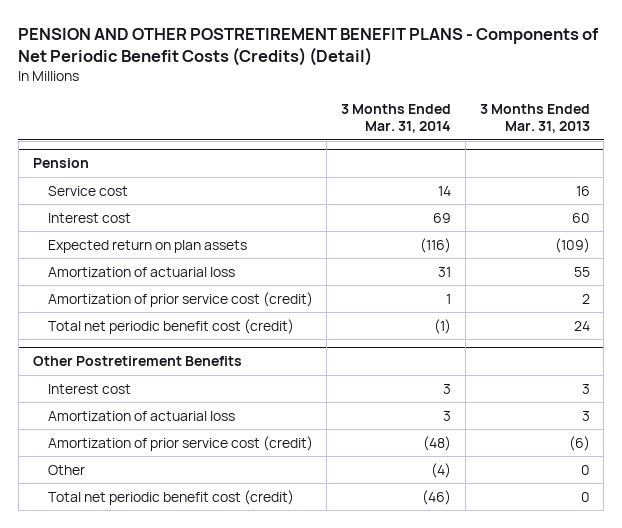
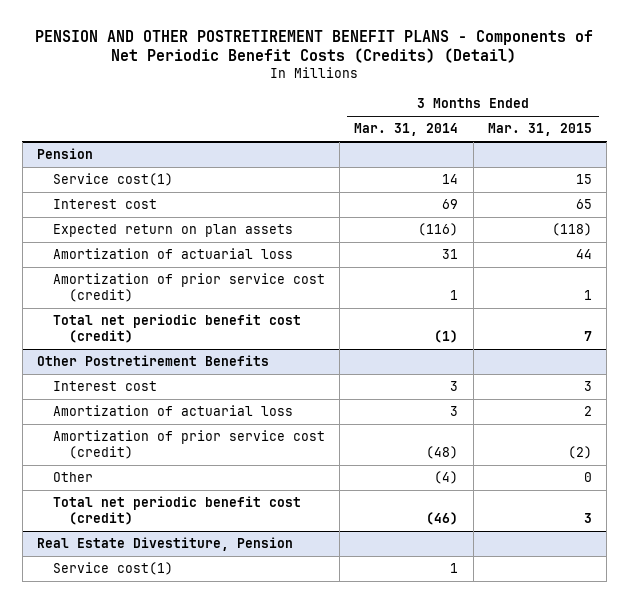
[479,104,590,134] 3 Months Ended Mar. 31, 2013 -> none
none -> [487,123,592,137] Mar. 31, 2015
[47,185,128,196] Service cost -> [52,173,173,187] Service cost(1)
none -> [36,537,293,552] Real Estate Divestiture, Pension
none -> [52,562,173,576] Service cost(1)

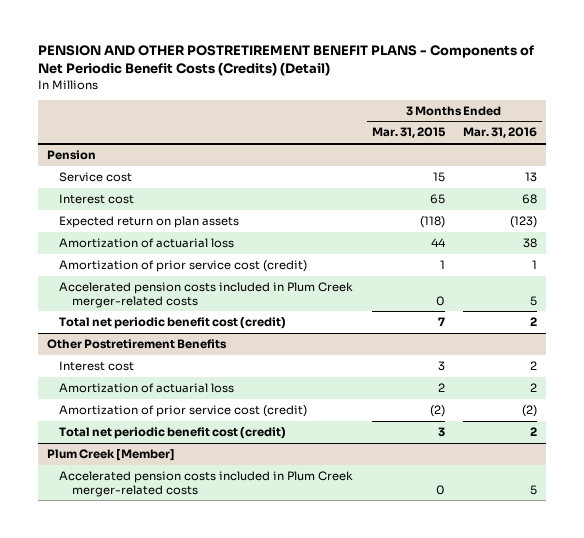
[354,123,459,137] Mar. 31, 2014 -> none
none -> [462,127,537,139] Mar. 31, 2016
[52,173,173,187] Service cost(1) -> [59,171,133,182] Service cost
none -> [59,281,354,308] Accelerated pension costs included in Plum Creek merger-related costs
[52,472,93,483] Other -> none
[36,537,293,552] Real Estate Divestiture, Pension -> none
[52,562,173,576] Service cost(1) -> none
none -> [46,448,175,461] Plum Creek [Member]
none -> [59,470,354,497] Accelerated pension costs included in Plum Creek merger-related costs

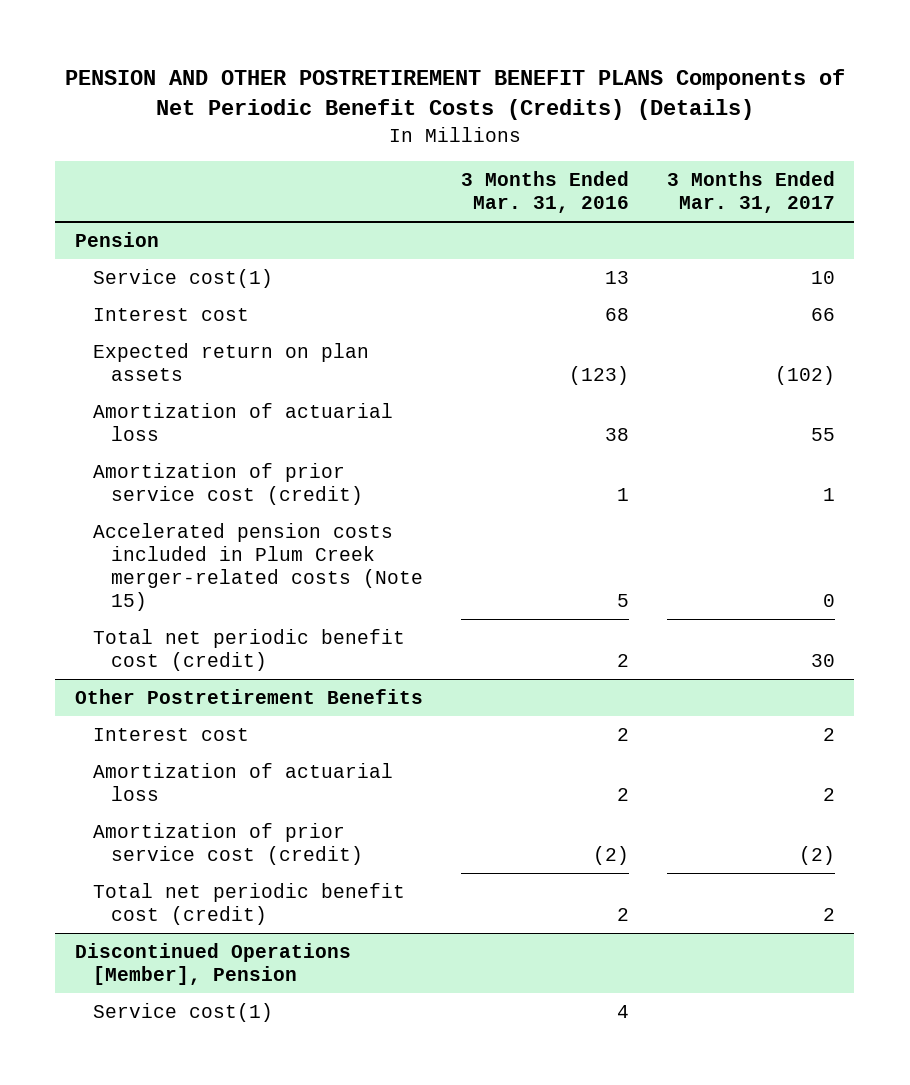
[37,45,534,77] PENSION AND OTHER POSTRETIREMENT BENEFIT PLANS - Components of Net Periodic Benefit Costs (Credits) (Detail) -> [64,69,845,121] PENSION AND OTHER POSTRETIREMENT BENEFIT PLANS Components of Net Periodic Benefit Costs (Credits) (Details)
[371,127,446,139] Mar. 31, 2015 -> none
none -> [667,170,836,213] 3 Months Ended Mar. 31, 2017
[59,171,133,182] Service cost -> [92,269,273,289] Service cost(1)
[59,281,354,308] Accelerated pension costs included in Plum Creek merger-related costs -> [92,523,423,612] Accelerated pension costs included in Plum Creek merger-related costs (Note 15)
[46,448,175,461] Plum Creek [Member] -> none
[59,470,354,497] Accelerated pension costs included in Plum Creek merger-related costs -> none
none -> [74,943,351,986] Discontinued Operations [Member], Pension
none -> [92,1003,273,1023] Service cost(1)

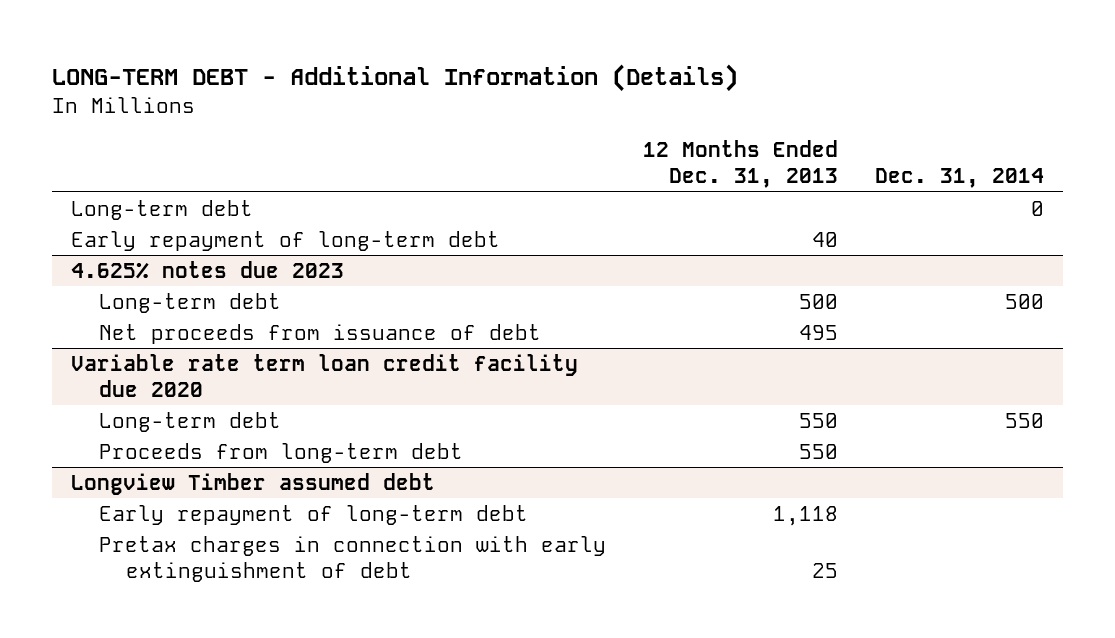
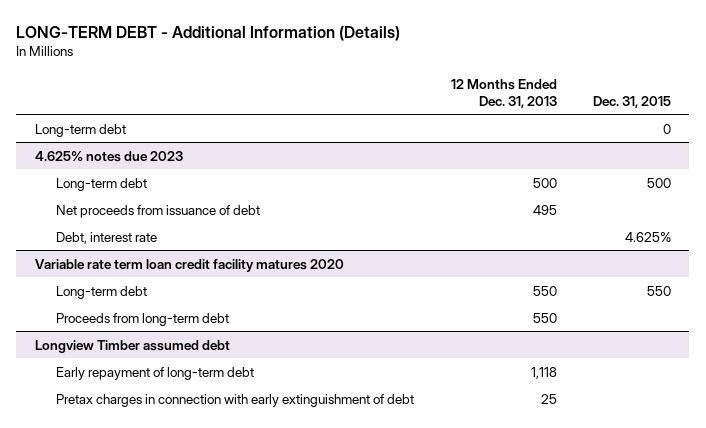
[875,168,1045,189] Dec. 31, 2014 -> none
none -> [593,95,672,108] Dec. 31, 2015
[71,231,501,252] Early repayment of long-term debt -> none
none -> [56,231,158,244] Debt, interest rate
[71,354,579,397] Variable rate term loan credit facility due 2020 -> [34,258,344,272] Variable rate term loan credit facility matures 2020

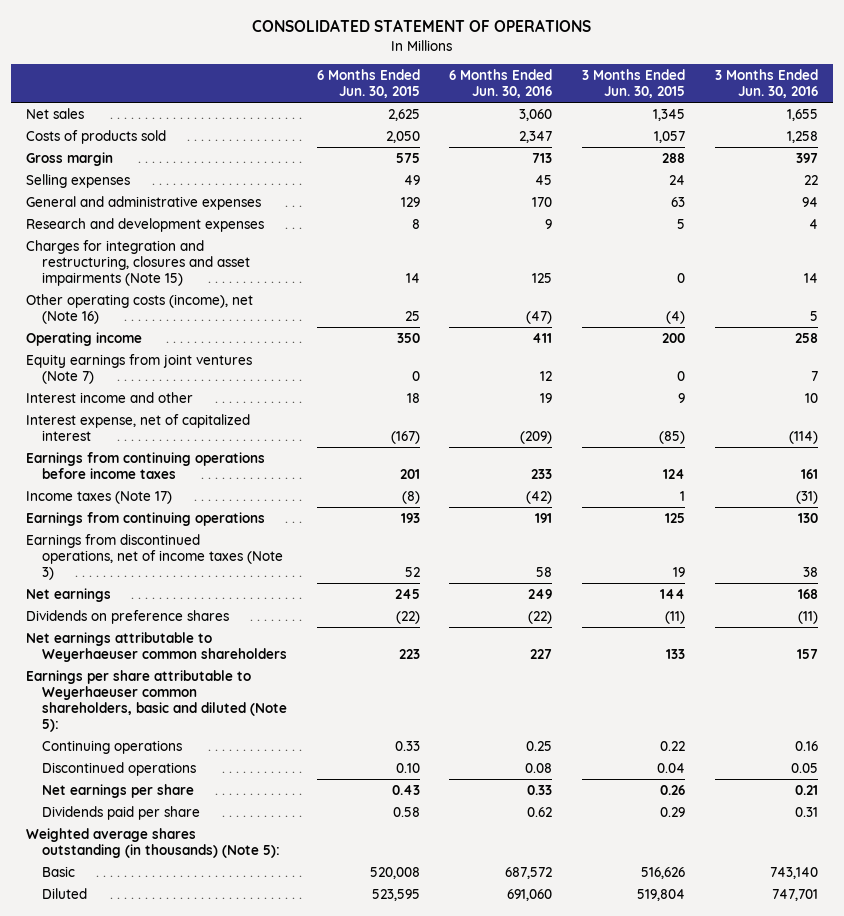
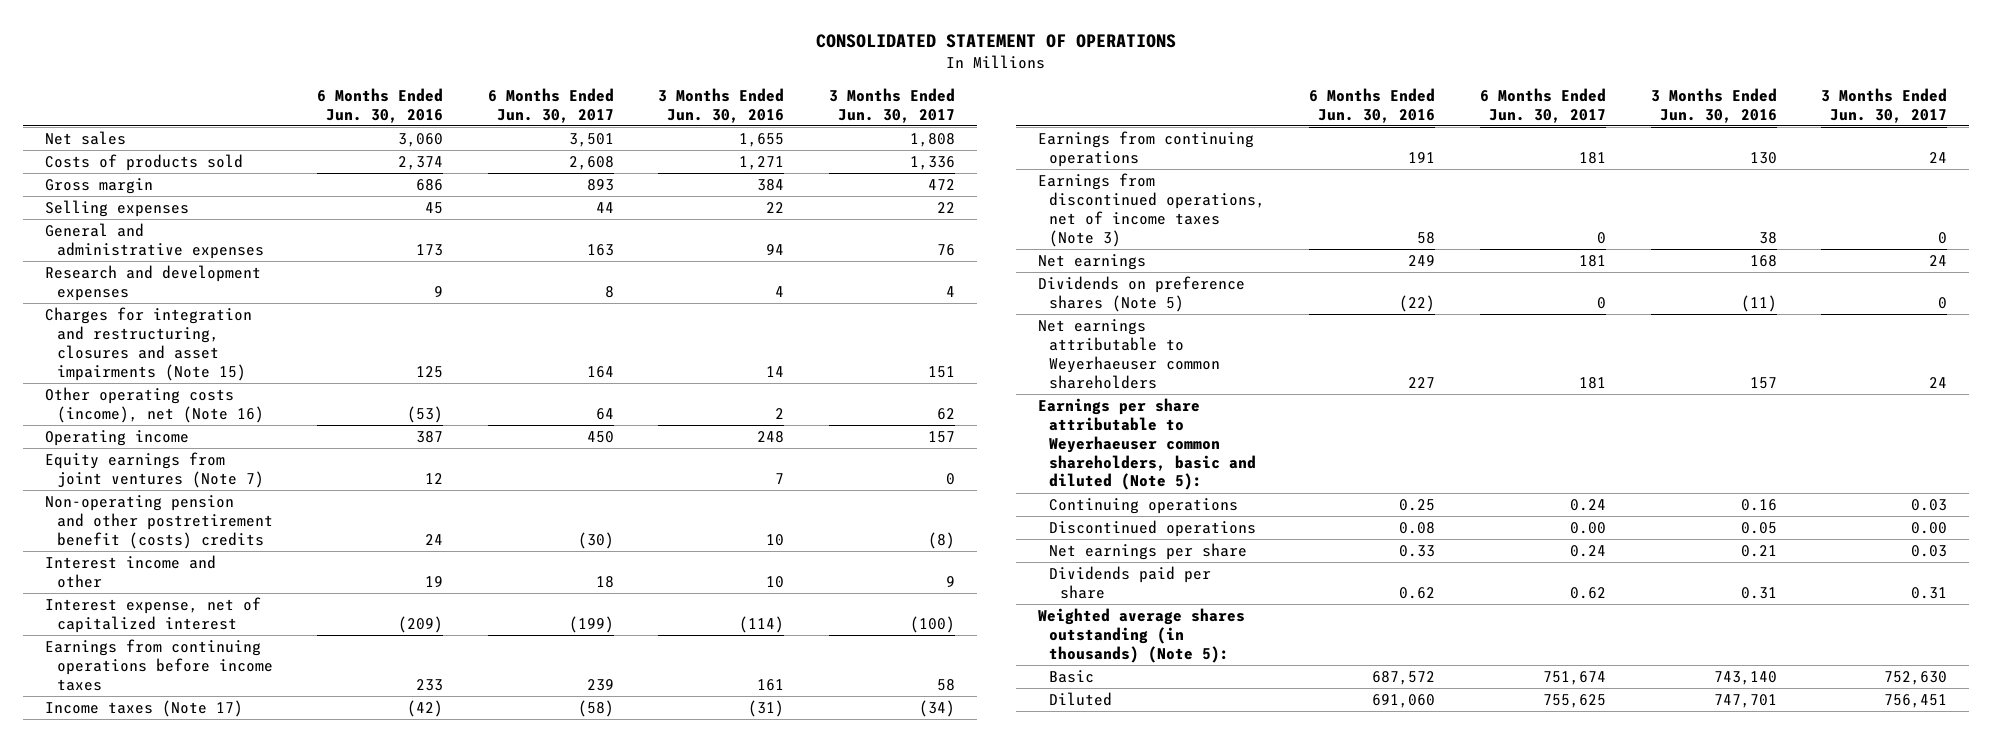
[316,69,420,99] 6 Months Ended Jun. 30, 2015 -> none
[582,69,686,99] 3 Months Ended Jun. 30, 2015 -> none
none -> [487,87,614,123] 6 Months Ended Jun. 30, 2017
none -> [828,87,955,123] 3 Months Ended Jun. 30, 2017
[519,130,553,143] 2,347 -> [398,156,444,171] 2,374
[787,130,819,143] 1,258 -> [739,156,785,171] 1,271
[532,152,553,163] 713 -> [416,179,444,192] 686
[796,152,819,163] 397 -> [757,179,785,192] 384
[532,196,553,207] 170 -> [416,243,444,256] 173
[526,310,553,324] (47) -> [407,405,444,423] (53)
[810,310,819,321] 5 -> [775,407,785,419] 2
[532,332,553,343] 411 -> [416,431,444,444] 387
[795,332,819,343] 258 -> [757,431,785,444] 248
none -> [45,495,273,549] Non-operating pension and other postretirement benefit (costs) credits
[26,609,230,624] Dividends on preference shares -> [1037,276,1245,312] Dividends on preference shares (Note 5)

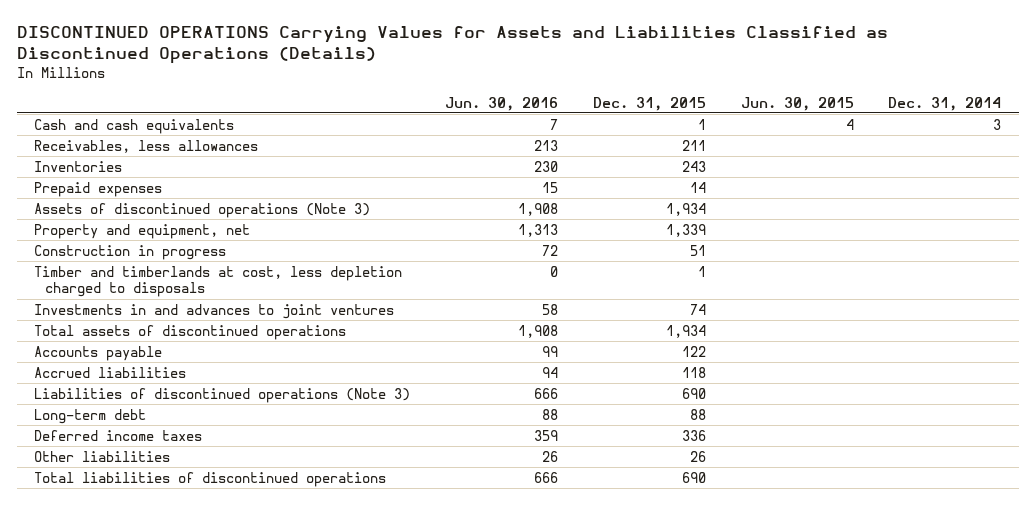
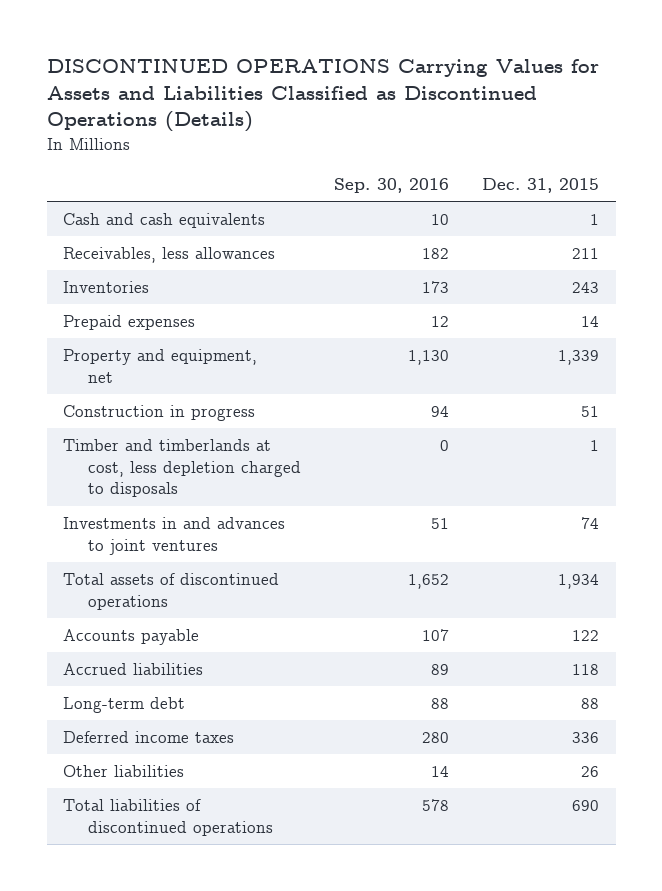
[445,96,559,111] Jun. 30, 2016 -> none
[740,96,854,111] Jun. 30, 2015 -> none
[888,96,1002,111] Dec. 31, 2014 -> none
none -> [333,177,449,193] Sep. 30, 2016
[34,202,371,218] Assets of discontinued operations (Note 3) -> none
[34,387,411,403] Liabilities of discontinued operations (Note 3) -> none

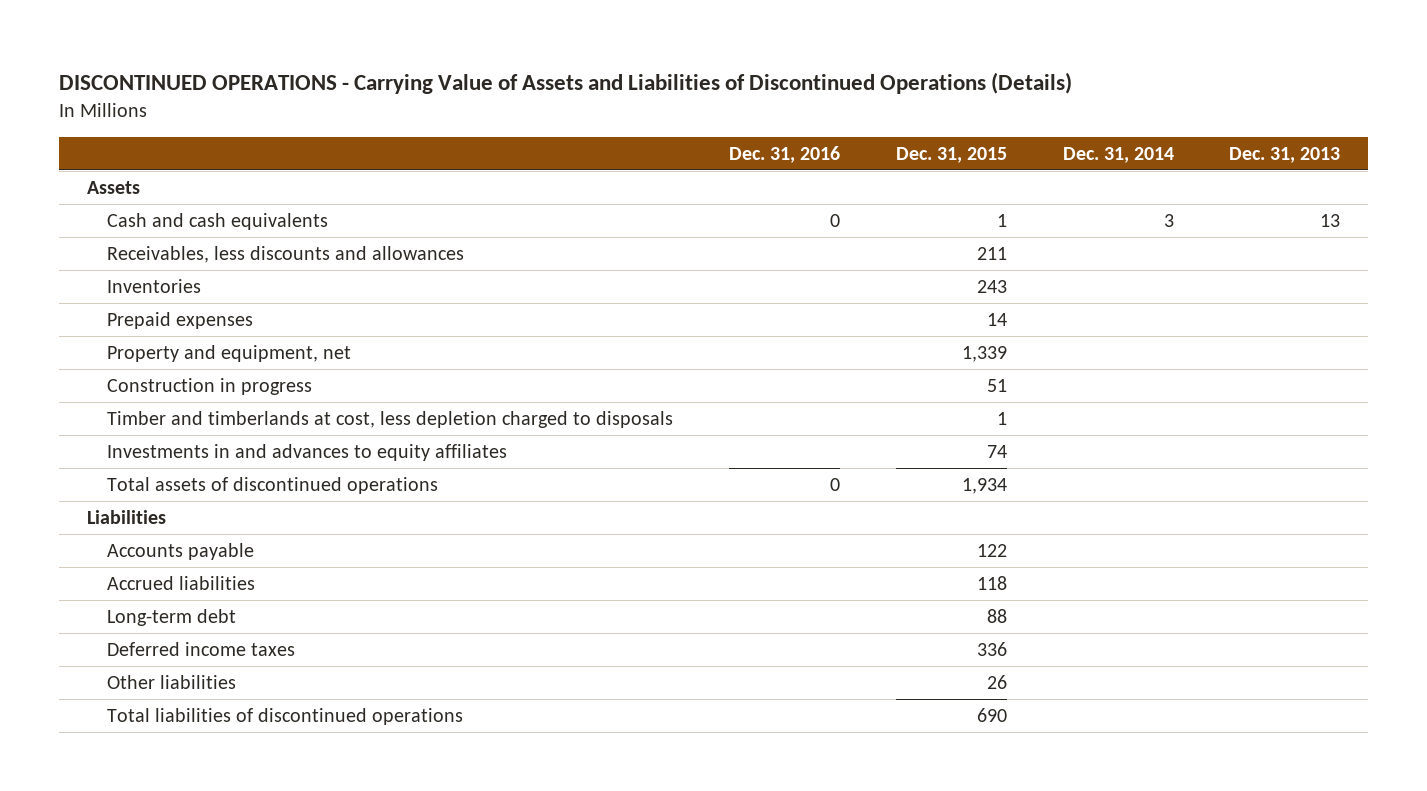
[46,59,599,133] DISCONTINUED OPERATIONS Carrying Values for Assets and Liabilities Classified as Discontinued Operations (Details) -> [58,71,1072,94] DISCONTINUED OPERATIONS - Carrying Value of Assets and Liabilities of Discontinued Operations (Details)
[333,177,449,193] Sep. 30, 2016 -> none
none -> [729,145,841,163] Dec. 31, 2016
none -> [1062,146,1174,163] Dec. 31, 2014
none -> [1229,146,1341,163] Dec. 31, 2013
none -> [86,180,140,194] Assets
[63,247,276,264] Receivables, less allowances -> [107,245,465,263] Receivables, less discounts and allowances
[63,517,286,555] Investments in and advances to joint ventures -> [107,443,508,461] Investments in and advances to equity affiliates
none -> [86,509,166,524] Liabilities

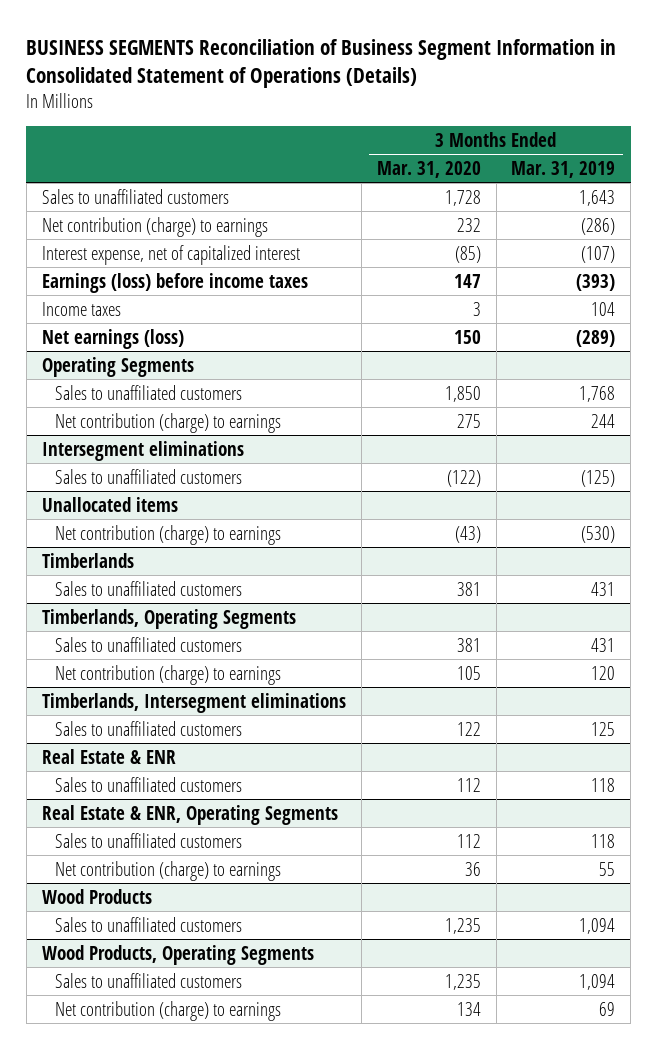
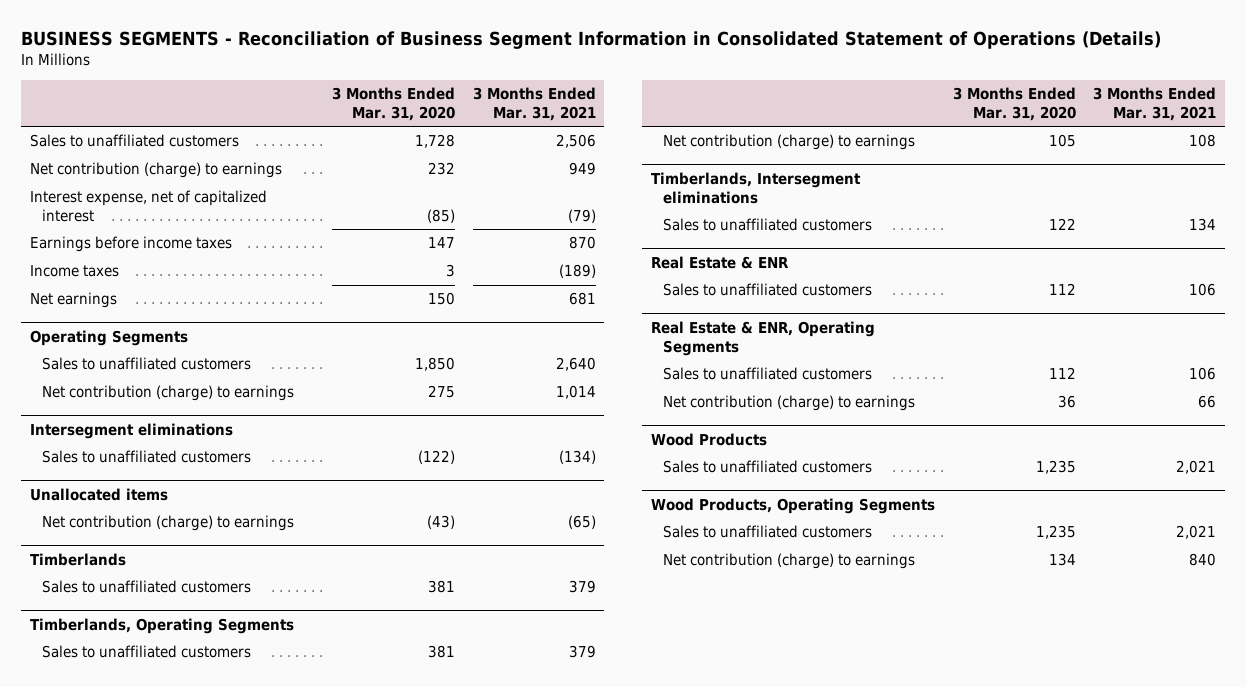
[26,38,617,89] BUSINESS SEGMENTS Reconciliation of Business Segment Information in Consolidated Statement of Operations (Details) -> [21,30,1162,49] BUSINESS SEGMENTS - Reconciliation of Business Segment Information in Consolidated Statement of Operations (Details)
[511,160,616,178] Mar. 31, 2019 -> none
none -> [472,87,596,122] 3 Months Ended Mar. 31, 2021
[41,272,308,293] Earnings (loss) before income taxes -> [30,236,233,253] Earnings before income taxes
[41,328,184,349] Net earnings (loss) -> [30,292,118,309] Net earnings

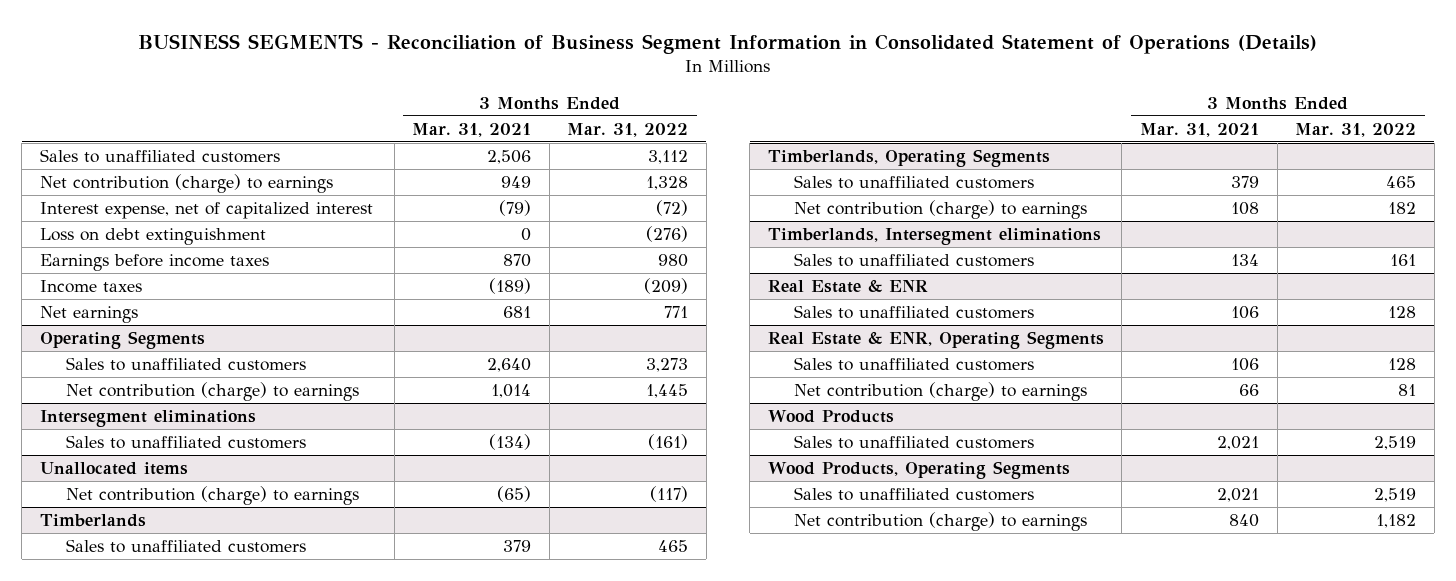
[331,87,455,122] 3 Months Ended Mar. 31, 2020 -> none
none -> [567,122,689,137] Mar. 31, 2022
none -> [39,227,266,245] Loss on debt extinguishment

